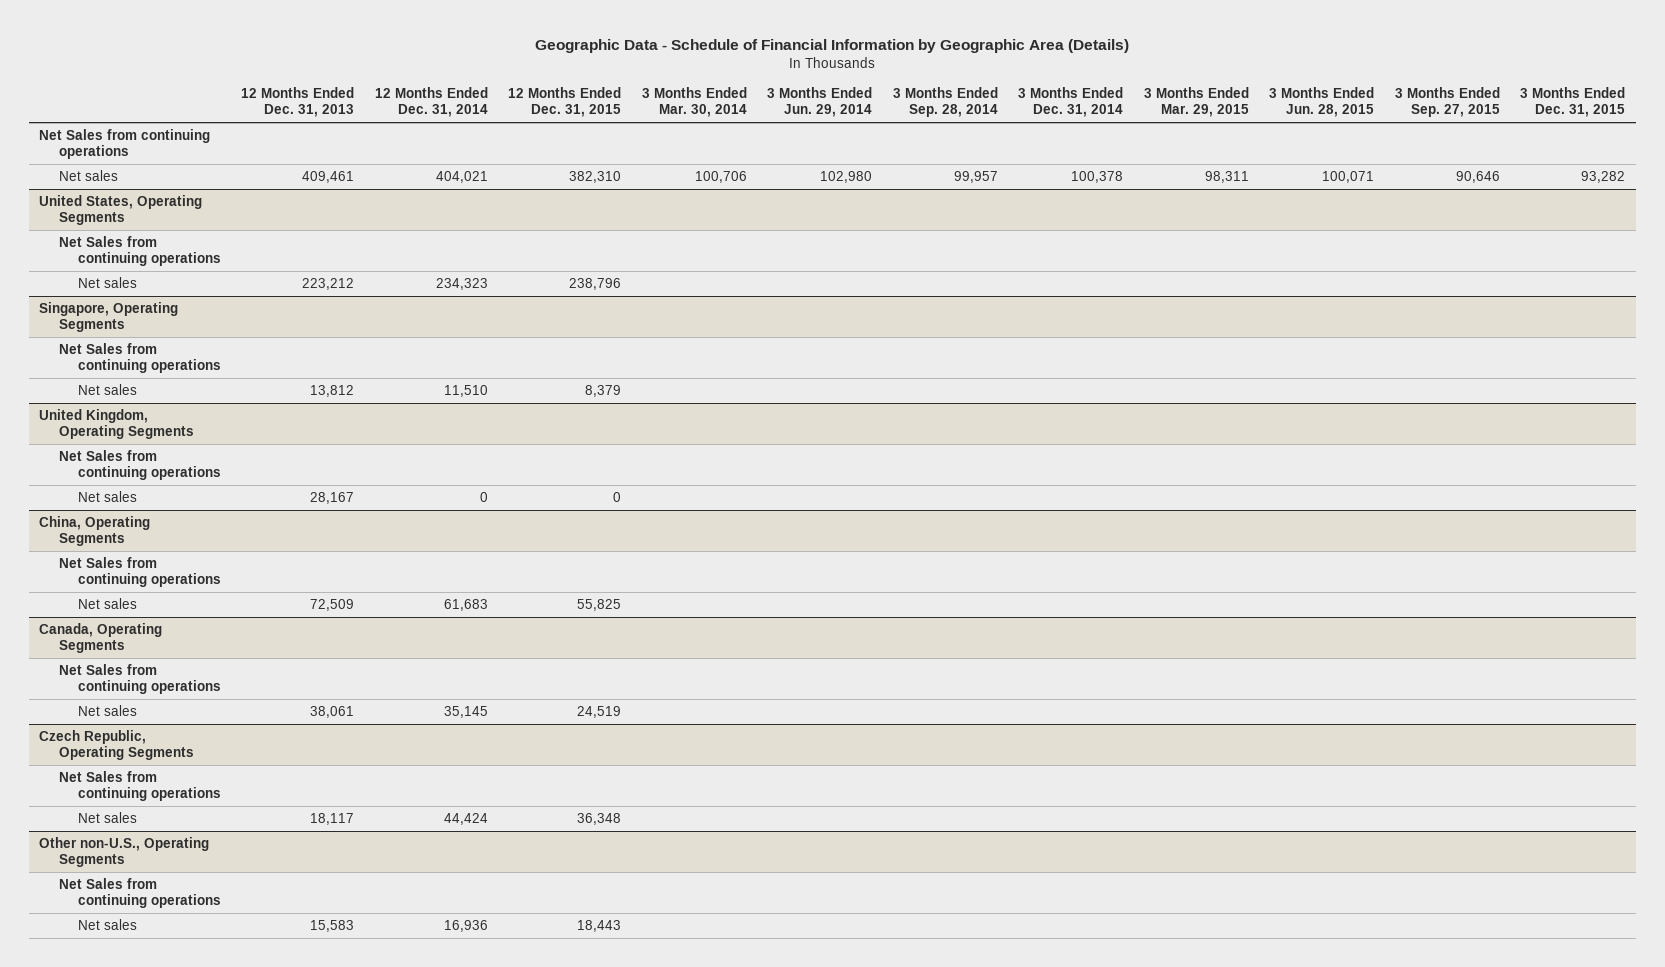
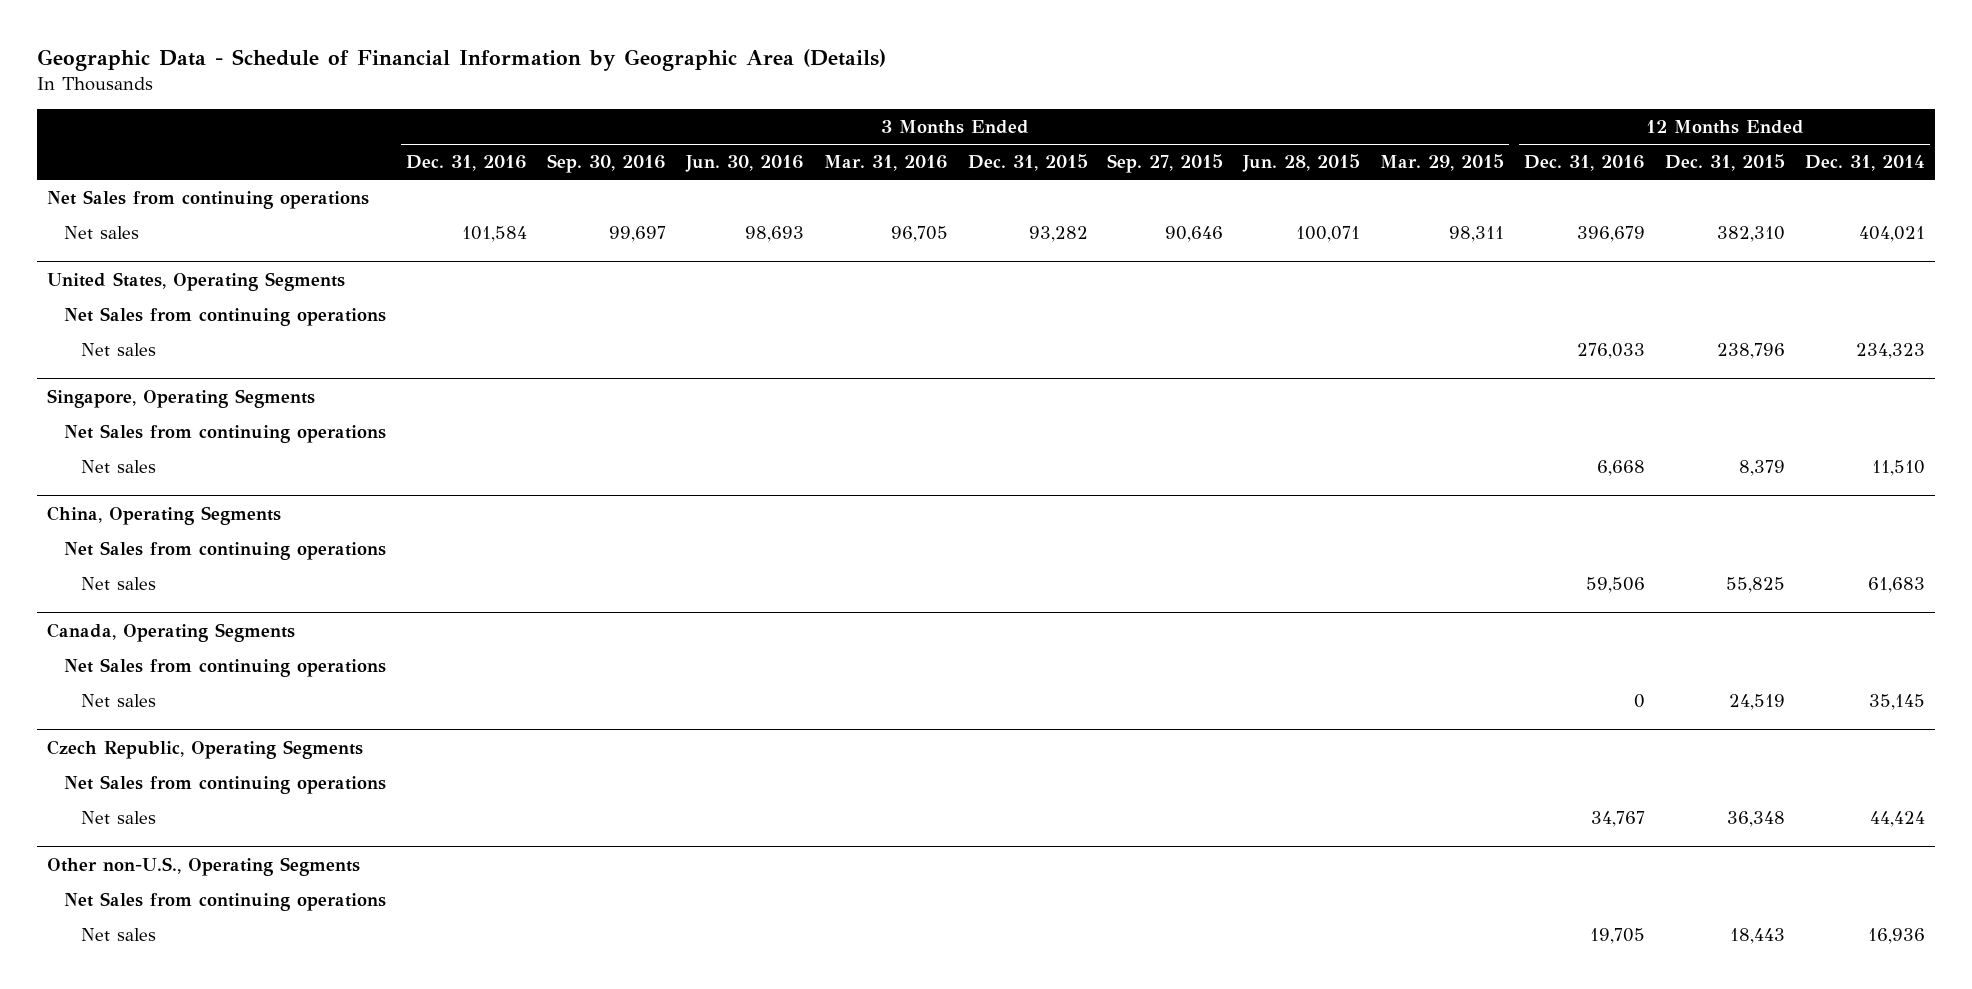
[241,87,355,118] 12 Months Ended Dec. 31, 2013 -> none
[641,87,747,118] 3 Months Ended Mar. 30, 2014 -> none
[767,87,873,118] 3 Months Ended Jun. 29, 2014 -> none
[892,87,998,118] 3 Months Ended Sep. 28, 2014 -> none
[1018,87,1124,118] 3 Months Ended Dec. 31, 2014 -> none
none -> [405,155,527,172] Dec. 31, 2016
none -> [546,154,666,174] Sep. 30, 2016
none -> [684,155,804,173] Jun. 30, 2016
none -> [823,155,948,172] Mar. 31, 2016
none -> [1524,155,1646,172] Dec. 31, 2016
[39,409,194,440] United Kingdom, Operating Segments -> none
[58,450,221,481] Net Sales from continuing operations -> none
[77,491,137,503] Net sales -> none

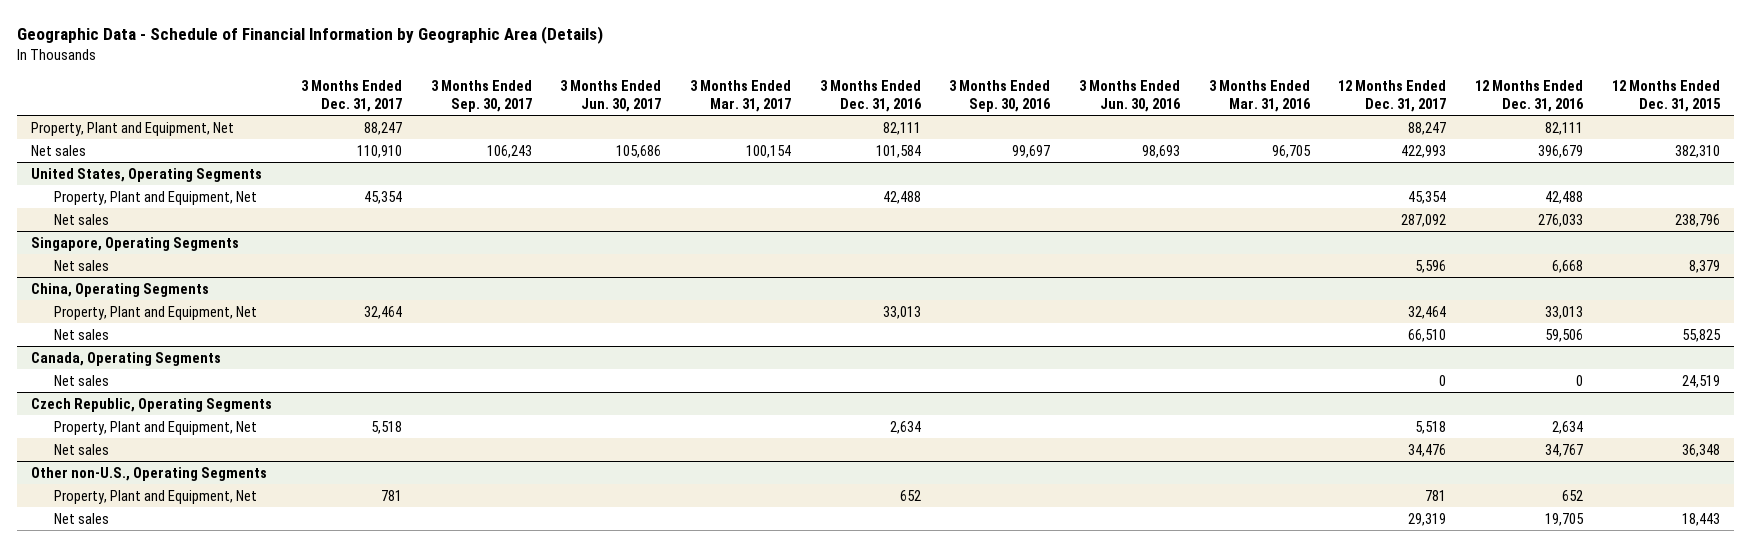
[967,154,1088,172] Dec. 31, 2015 -> none
[1107,154,1224,174] Sep. 27, 2015 -> none
[1242,154,1361,173] Jun. 28, 2015 -> none
[1380,154,1505,172] Mar. 29, 2015 -> none
[1805,155,1926,172] Dec. 31, 2014 -> none
none -> [300,79,402,113] 3 Months Ended Dec. 31, 2017
none -> [430,79,532,113] 3 Months Ended Sep. 30, 2017
none -> [560,79,662,113] 3 Months Ended Jun. 30, 2017
none -> [689,79,791,113] 3 Months Ended Mar. 31, 2017
none -> [1338,79,1447,113] 12 Months Ended Dec. 31, 2017
[46,189,369,209] Net Sales from continuing operations -> none
none -> [31,121,235,136] Property, Plant and Equipment, Net
[63,306,386,326] Net Sales from continuing operations -> none
none -> [54,190,258,205] Property, Plant and Equipment, Net
[63,423,386,443] Net Sales from continuing operations -> none
[63,540,386,560] Net Sales from continuing operations -> none
none -> [54,305,258,320] Property, Plant and Equipment, Net
[63,657,386,677] Net Sales from continuing operations -> none
[63,774,386,794] Net Sales from continuing operations -> none
none -> [54,420,258,435] Property, Plant and Equipment, Net
[63,891,386,911] Net Sales from continuing operations -> none
none -> [54,489,258,504] Property, Plant and Equipment, Net

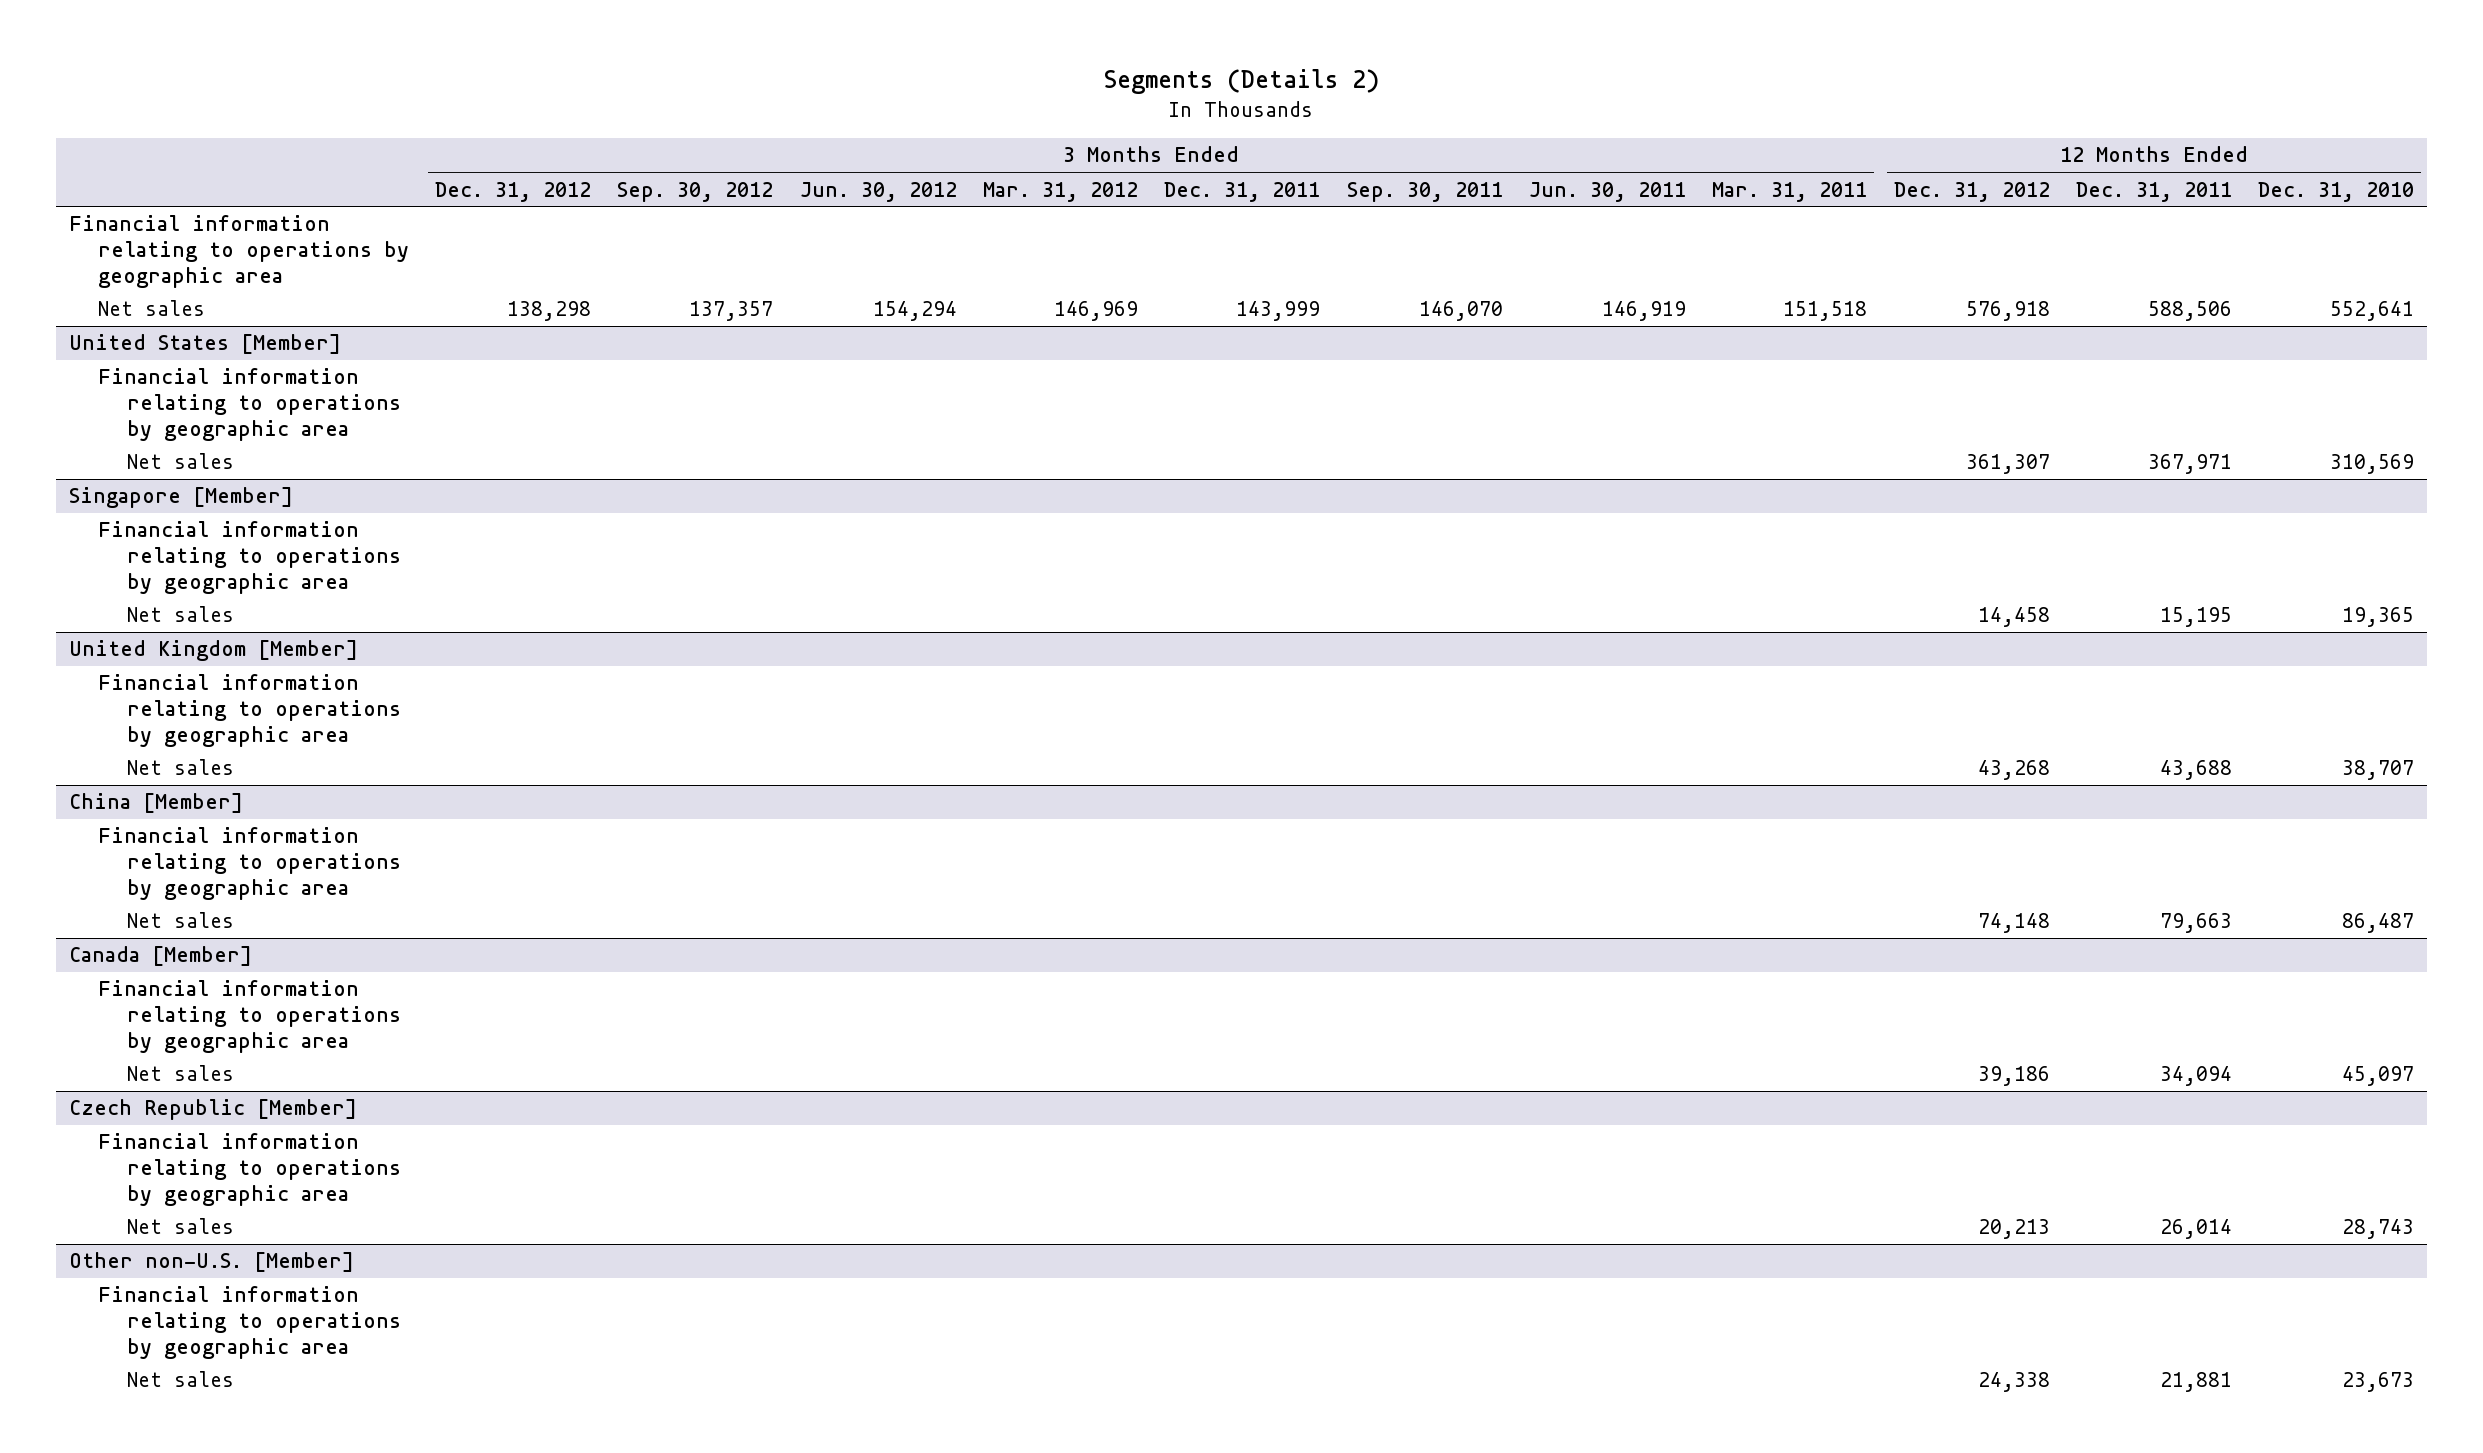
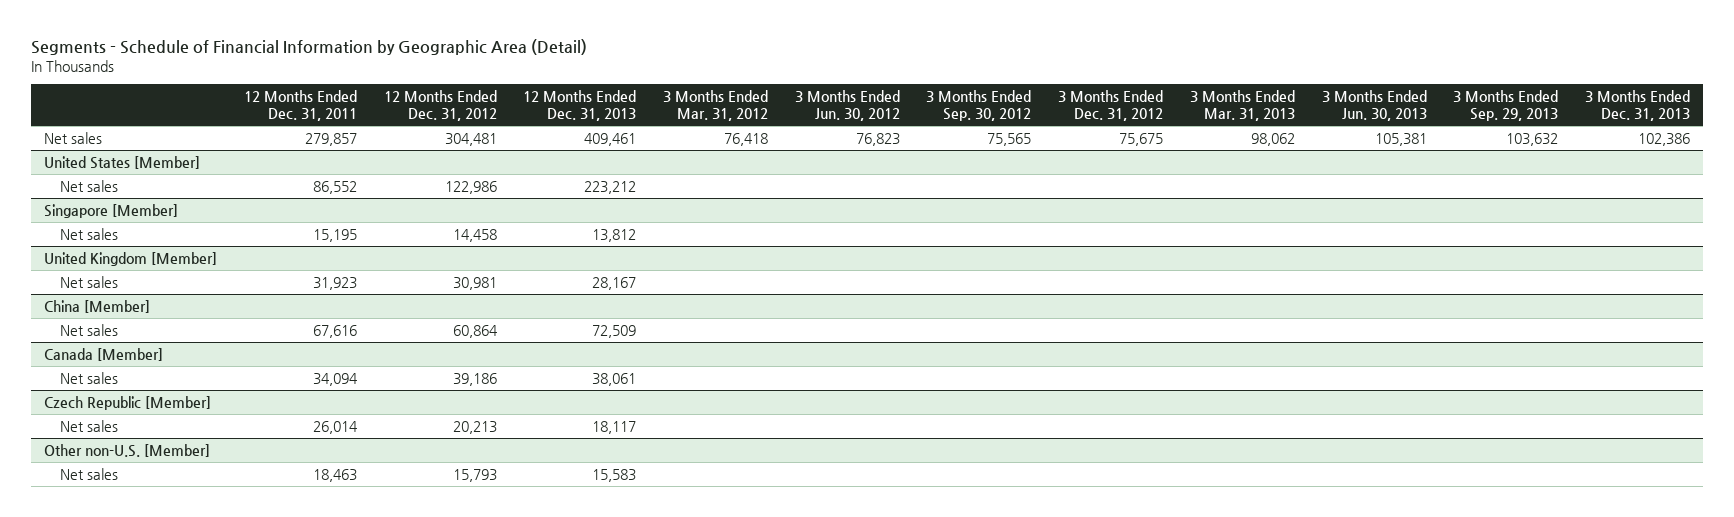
[1103,69,1380,95] Segments (Details 2) -> [30,39,587,56] Segments - Schedule of Financial Information by Geographic Area (Detail)
[1164,181,1321,202] Dec. 31, 2011 -> none
[1346,181,1503,202] Sep. 30, 2011 -> none
[1528,181,1686,202] Jun. 30, 2011 -> none
[1712,181,1868,202] Mar. 31, 2011 -> none
[2258,181,2415,202] Dec. 31, 2010 -> none
none -> [523,90,637,121] 12 Months Ended Dec. 31, 2013
none -> [1189,90,1295,121] 3 Months Ended Mar. 31, 2013
none -> [1321,90,1427,121] 3 Months Ended Jun. 30, 2013
none -> [1453,90,1559,121] 3 Months Ended Sep. 29, 2013
none -> [1584,90,1690,121] 3 Months Ended Dec. 31, 2013
[68,215,409,288] Financial information relating to operations by geographic area -> none
[507,301,592,322] 138,298 -> [1119,132,1164,146] 75,675
[689,301,774,322] 137,357 -> [987,132,1032,146] 75,565
[872,301,957,322] 154,294 -> [855,132,900,146] 76,823
[1054,301,1139,322] 146,969 -> [724,132,769,146] 76,418
[1965,301,2050,322] 576,918 -> [444,132,497,146] 304,481
[2147,301,2232,322] 588,506 -> [304,132,357,146] 279,857
[97,368,401,441] Financial information relating to operations by geographic area -> none
[1965,454,2050,475] 361,307 -> [444,180,497,194] 122,986
[2147,454,2232,475] 367,971 -> [312,180,357,194] 86,552
[97,521,401,594] Financial information relating to operations by geographic area -> none
[97,674,401,747] Financial information relating to operations by geographic area -> none
[1977,760,2050,781] 43,268 -> [452,276,497,290] 30,981
[2159,760,2232,781] 43,688 -> [312,276,357,290] 31,923
[97,827,401,900] Financial information relating to operations by geographic area -> none
[1977,913,2050,934] 74,148 -> [452,324,498,338] 60,864
[2159,913,2232,934] 79,663 -> [312,324,357,338] 67,616
[97,980,401,1053] Financial information relating to operations by geographic area -> none
[97,1133,401,1206] Financial information relating to operations by geographic area -> none
[97,1286,401,1359] Financial information relating to operations by geographic area -> none
[1977,1372,2050,1393] 24,338 -> [452,468,497,482] 15,793
[2159,1372,2232,1393] 21,881 -> [312,468,357,482] 18,463

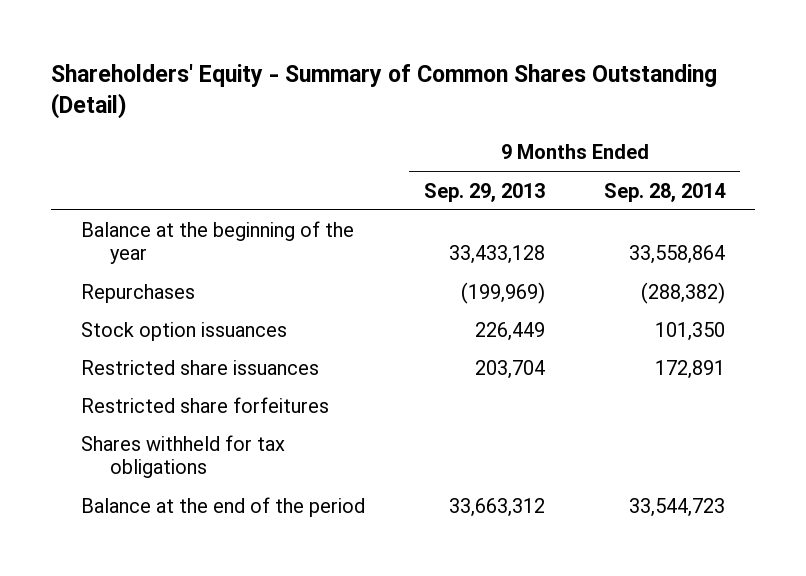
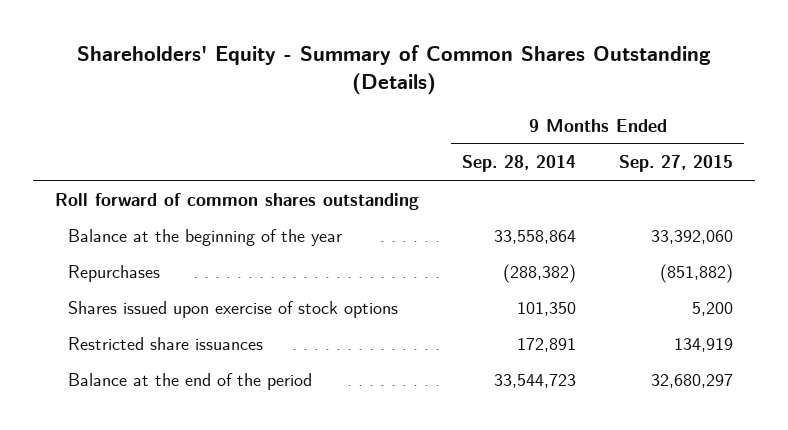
[51,64,718,120] Shareholders' Equity - Summary of Common Shares Outstanding (Detail) -> [76,45,711,96] Shareholders' Equity - Summary of Common Shares Outstanding (Details)
[424,182,546,202] Sep. 29, 2013 -> none
none -> [619,155,734,173] Sep. 27, 2015
none -> [54,192,419,210] Roll forward of common shares outstanding
[81,322,288,342] Stock option issuances -> [67,300,398,318] Shares issued upon exercise of stock options
[81,397,330,414] Restricted share forfeitures -> none
[81,435,286,479] Shares withheld for tax obligations -> none

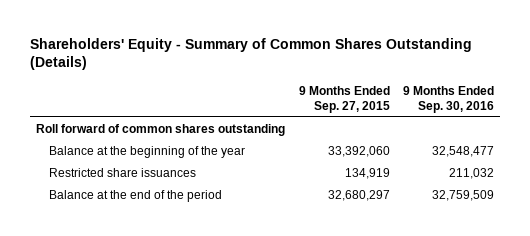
[461,155,576,173] Sep. 28, 2014 -> none
none -> [402,85,494,113] 9 Months Ended Sep. 30, 2016
[67,264,160,282] Repurchases -> none
[67,300,398,318] Shares issued upon exercise of stock options -> none

